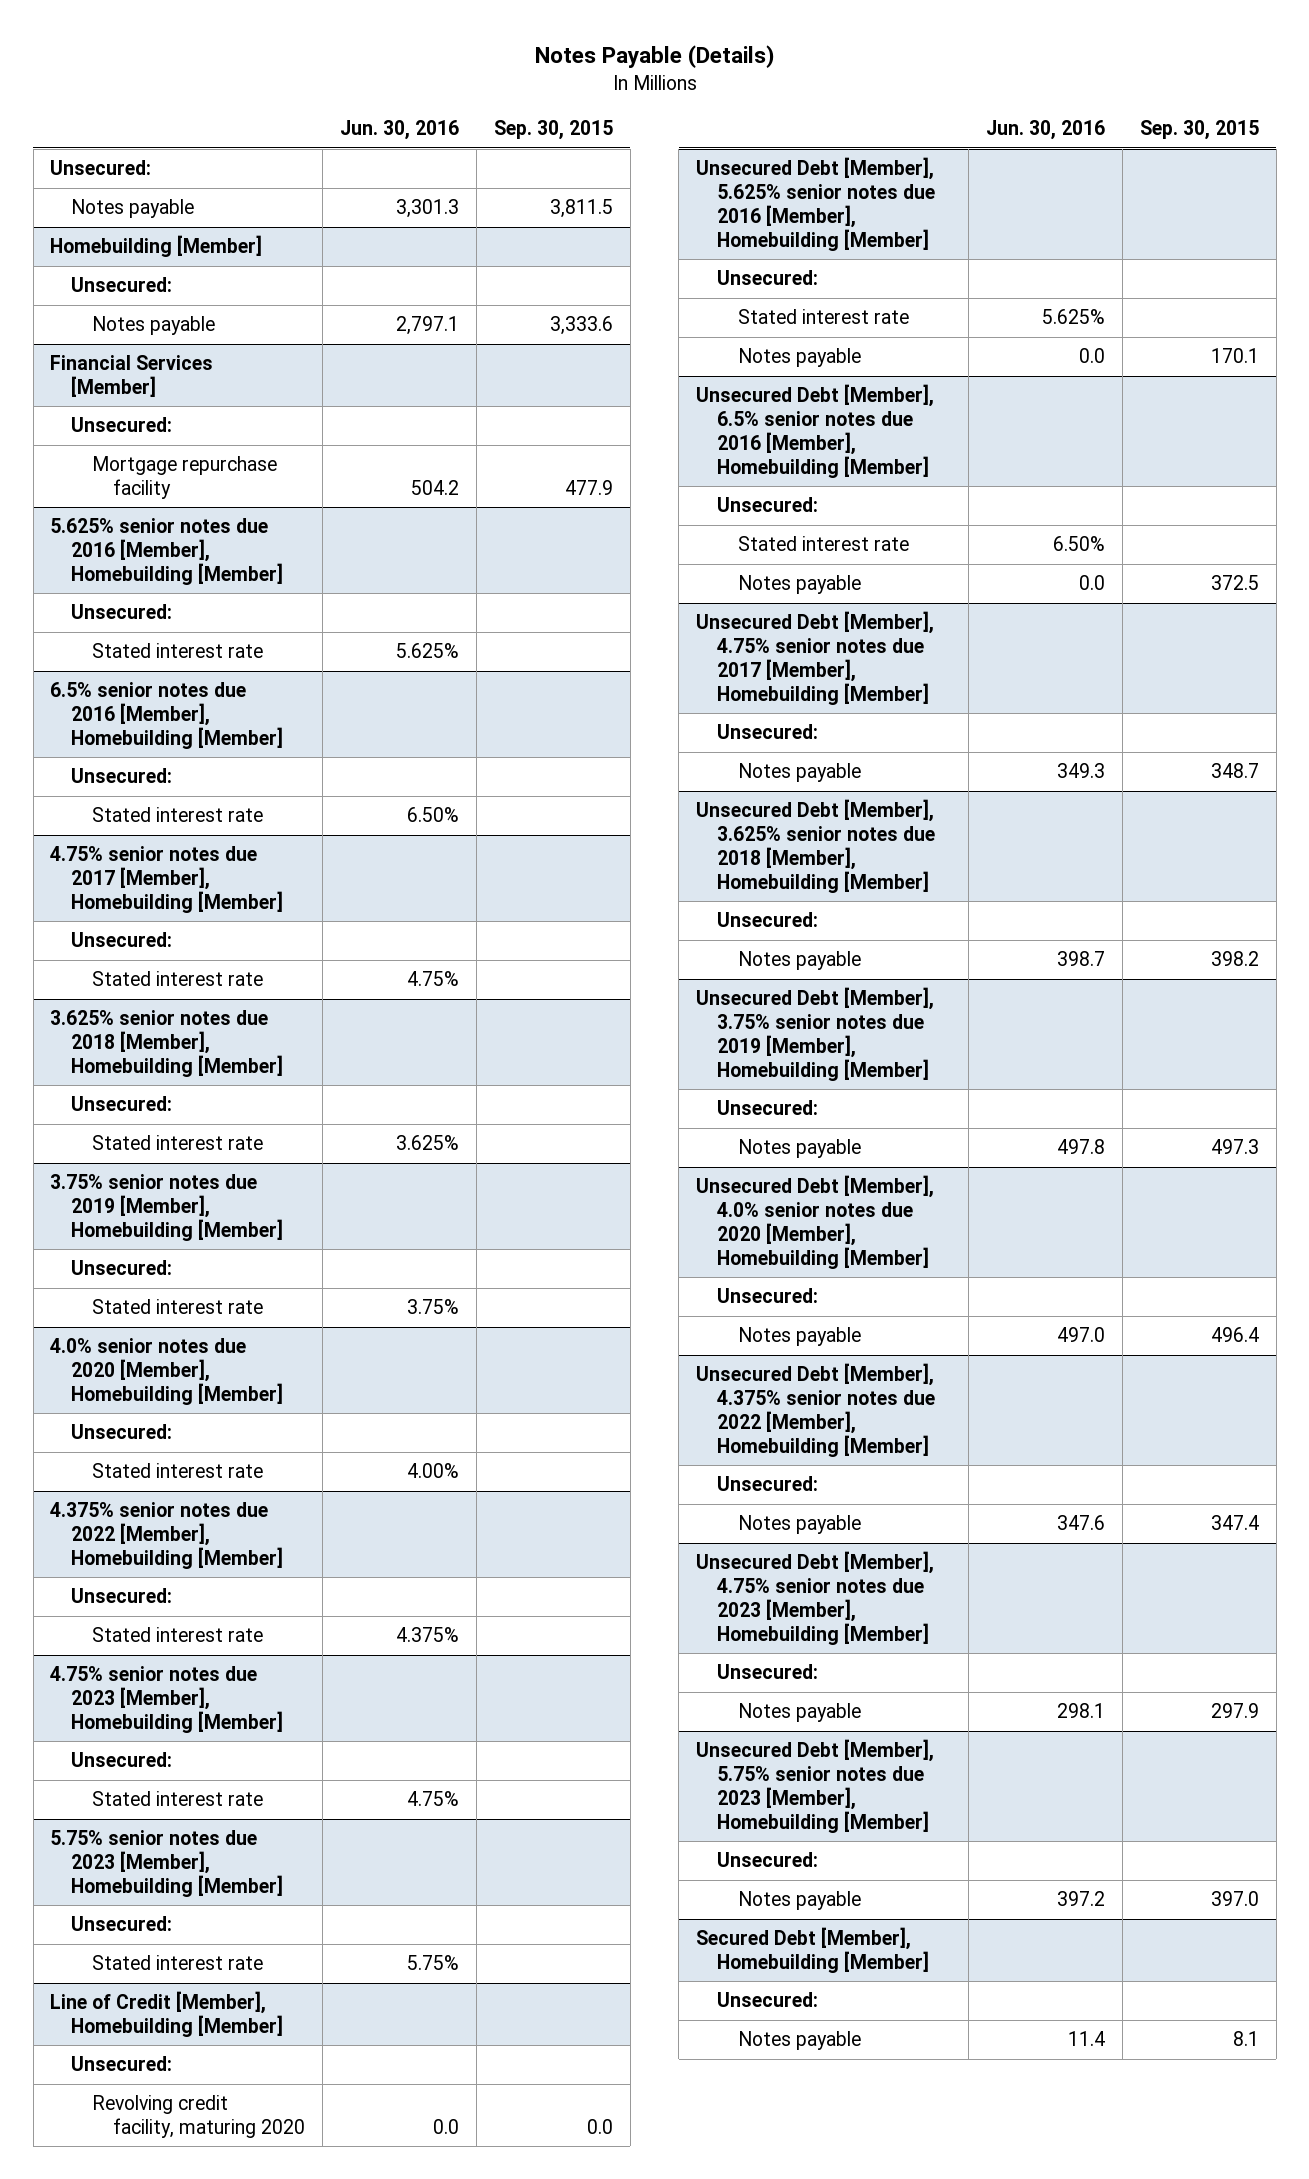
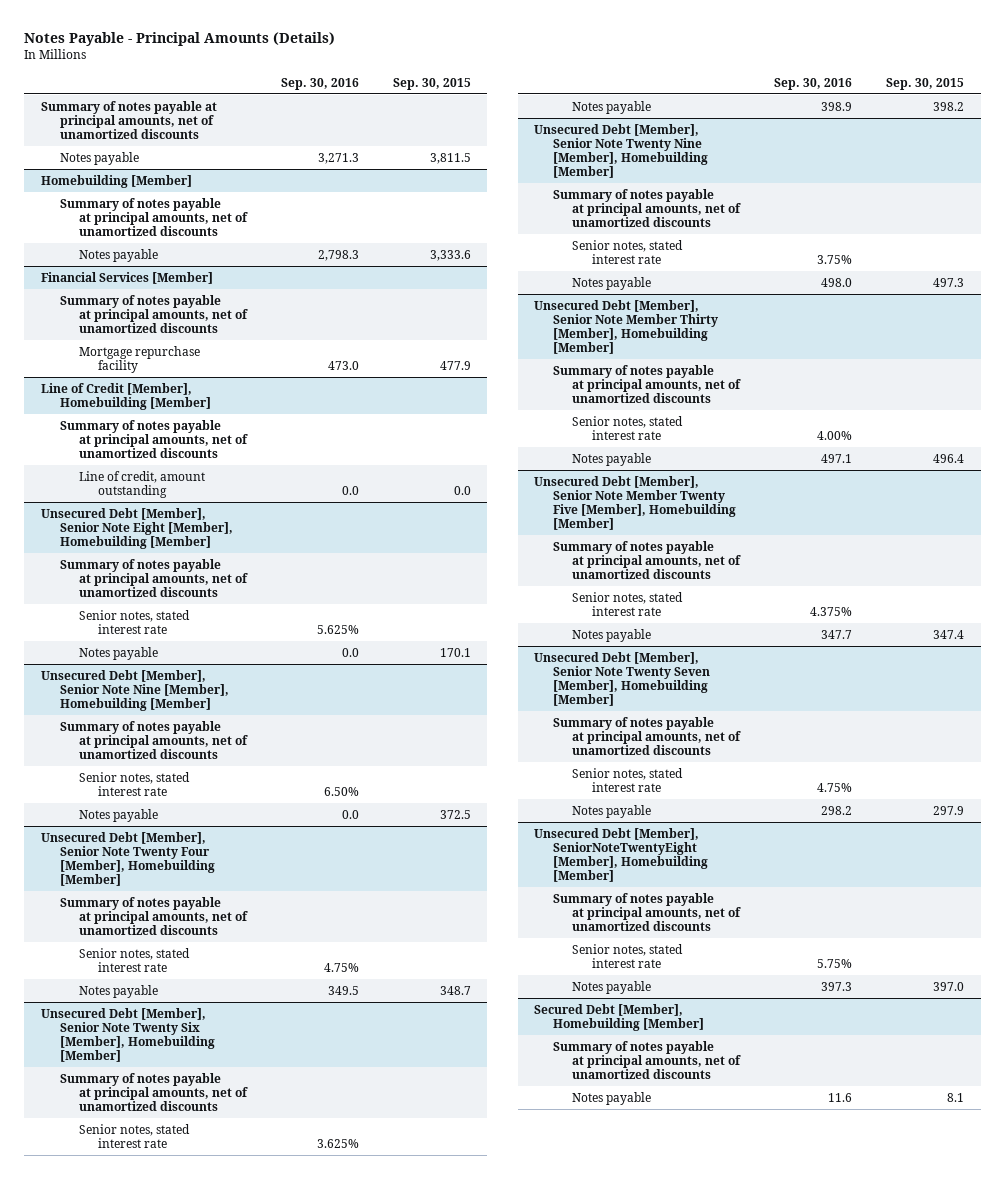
[534,45,774,69] Notes Payable (Details) -> [24,31,336,46] Notes Payable - Principal Amounts (Details)
[339,120,459,141] Jun. 30, 2016 -> none
none -> [280,77,359,90] Sep. 30, 2016
[50,160,152,176] Unsecured: -> none
none -> [41,100,218,139] Summary of notes payable at principal amounts, net of unamortized discounts
[71,277,173,293] Unsecured: -> none
none -> [60,197,249,236] Summary of notes payable at principal amounts, net of unamortized discounts
[71,417,173,433] Unsecured: -> none
none -> [60,294,249,333] Summary of notes payable at principal amounts, net of unamortized discounts
[50,518,284,585] 5.625% senior notes due 2016 [Member], Homebuilding [Member] -> none
[71,604,173,620] Unsecured: -> none
[92,643,264,659] Stated interest rate -> none
[50,682,284,749] 6.5% senior notes due 2016 [Member], Homebuilding [Member] -> none
[71,768,173,784] Unsecured: -> none
[92,807,264,823] Stated interest rate -> none
[50,846,284,913] 4.75% senior notes due 2017 [Member], Homebuilding [Member] -> none
[71,932,173,948] Unsecured: -> none
[92,971,264,987] Stated interest rate -> none
[50,1010,284,1077] 3.625% senior notes due 2018 [Member], Homebuilding [Member] -> none
[71,1096,173,1112] Unsecured: -> none
[92,1135,264,1151] Stated interest rate -> none
[50,1174,284,1241] 3.75% senior notes due 2019 [Member], Homebuilding [Member] -> none
[71,1260,173,1276] Unsecured: -> none
[92,1299,264,1315] Stated interest rate -> none
[50,1338,284,1405] 4.0% senior notes due 2020 [Member], Homebuilding [Member] -> none
[71,1424,173,1440] Unsecured: -> none
[92,1463,264,1479] Stated interest rate -> none
[50,1502,284,1569] 4.375% senior notes due 2022 [Member], Homebuilding [Member] -> none
[71,1588,173,1604] Unsecured: -> none
[92,1627,264,1643] Stated interest rate -> none
[50,1666,284,1733] 4.75% senior notes due 2023 [Member], Homebuilding [Member] -> none
[71,1752,173,1768] Unsecured: -> none
[92,1791,264,1807] Stated interest rate -> none
[50,1830,284,1897] 5.75% senior notes due 2023 [Member], Homebuilding [Member] -> none
[71,1916,173,1932] Unsecured: -> none
[92,1955,264,1971] Stated interest rate -> none
[71,2056,173,2072] Unsecured: -> none
[717,270,819,286] Unsecured: -> none
none -> [60,419,249,458] Summary of notes payable at principal amounts, net of unamortized discounts
[92,2095,306,2139] Revolving credit facility, maturing 2020 -> [79,470,206,498] Line of credit, amount outstanding
[696,157,936,251] Unsecured Debt [Member], 5.625% senior notes due 2016 [Member], Homebuilding [Member] -> [41,507,234,549] Unsecured Debt [Member], Senior Note Eight [Member], Homebuilding [Member]
none -> [60,558,249,597] Summary of notes payable at principal amounts, net of unamortized discounts
[738,309,910,325] Stated interest rate -> [79,609,191,634] Senior notes, stated interest rate
[717,497,819,513] Unsecured: -> none
[696,384,935,478] Unsecured Debt [Member], 6.5% senior notes due 2016 [Member], Homebuilding [Member] -> [41,669,230,711] Unsecured Debt [Member], Senior Note Nine [Member], Homebuilding [Member]
none -> [60,720,249,759] Summary of notes payable at principal amounts, net of unamortized discounts
[738,536,910,552] Stated interest rate -> [79,771,191,796] Senior notes, stated interest rate
[717,724,819,740] Unsecured: -> none
[696,611,935,705] Unsecured Debt [Member], 4.75% senior notes due 2017 [Member], Homebuilding [Member] -> [41,831,216,886] Unsecured Debt [Member], Senior Note Twenty Four [Member], Homebuilding [Member]
none -> [60,896,249,935] Summary of notes payable at principal amounts, net of unamortized discounts
none -> [79,947,191,972] Senior notes, stated interest rate
[717,912,819,928] Unsecured: -> none
[696,799,936,893] Unsecured Debt [Member], 3.625% senior notes due 2018 [Member], Homebuilding [Member] -> [41,1007,216,1062] Unsecured Debt [Member], Senior Note Twenty Six [Member], Homebuilding [Member]
none -> [60,1072,249,1111] Summary of notes payable at principal amounts, net of unamortized discounts
none -> [79,1123,191,1148] Senior notes, stated interest rate
[717,1100,819,1116] Unsecured: -> none
[696,987,935,1081] Unsecured Debt [Member], 3.75% senior notes due 2019 [Member], Homebuilding [Member] -> [534,123,709,178] Unsecured Debt [Member], Senior Note Twenty Nine [Member], Homebuilding [Member]
none -> [553,188,742,227] Summary of notes payable at principal amounts, net of unamortized discounts
none -> [572,239,684,264] Senior notes, stated interest rate
[717,1288,819,1304] Unsecured: -> none
[696,1175,935,1269] Unsecured Debt [Member], 4.0% senior notes due 2020 [Member], Homebuilding [Member] -> [534,299,719,354] Unsecured Debt [Member], Senior Note Member Thirty [Member], Homebuilding [Member]
none -> [553,364,742,403] Summary of notes payable at principal amounts, net of unamortized discounts
none -> [572,415,684,440] Senior notes, stated interest rate
[717,1476,819,1492] Unsecured: -> none
[696,1363,936,1457] Unsecured Debt [Member], 4.375% senior notes due 2022 [Member], Homebuilding [Member] -> [534,475,737,530] Unsecured Debt [Member], Senior Note Member Twenty Five [Member], Homebuilding [Member]
none -> [553,540,742,579] Summary of notes payable at principal amounts, net of unamortized discounts
none -> [572,591,684,616] Senior notes, stated interest rate
[717,1664,819,1680] Unsecured: -> none
[696,1551,935,1645] Unsecured Debt [Member], 4.75% senior notes due 2023 [Member], Homebuilding [Member] -> [534,651,711,706] Unsecured Debt [Member], Senior Note Twenty Seven [Member], Homebuilding [Member]
none -> [553,716,742,755] Summary of notes payable at principal amounts, net of unamortized discounts
none -> [572,767,684,792] Senior notes, stated interest rate
[717,1852,819,1868] Unsecured: -> none
[696,1739,935,1833] Unsecured Debt [Member], 5.75% senior notes due 2023 [Member], Homebuilding [Member] -> [534,827,709,882] Unsecured Debt [Member], SeniorNoteTwentyEight [Member], Homebuilding [Member]
none -> [553,892,742,931] Summary of notes payable at principal amounts, net of unamortized discounts
none -> [572,943,684,968] Senior notes, stated interest rate
[717,1992,819,2008] Unsecured: -> none
none -> [553,1040,742,1079] Summary of notes payable at principal amounts, net of unamortized discounts

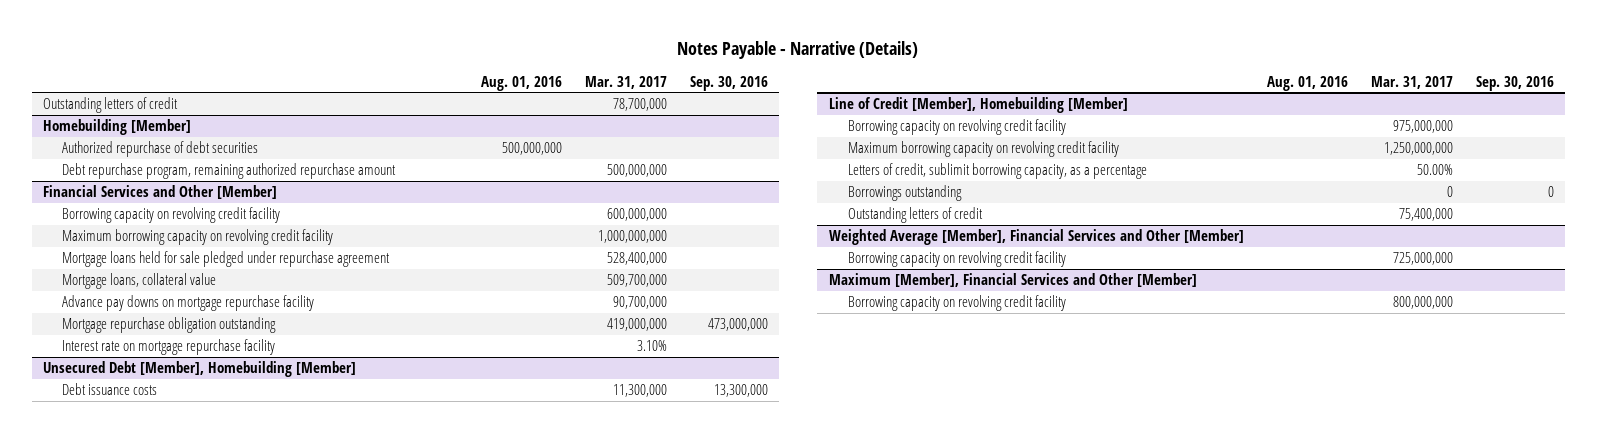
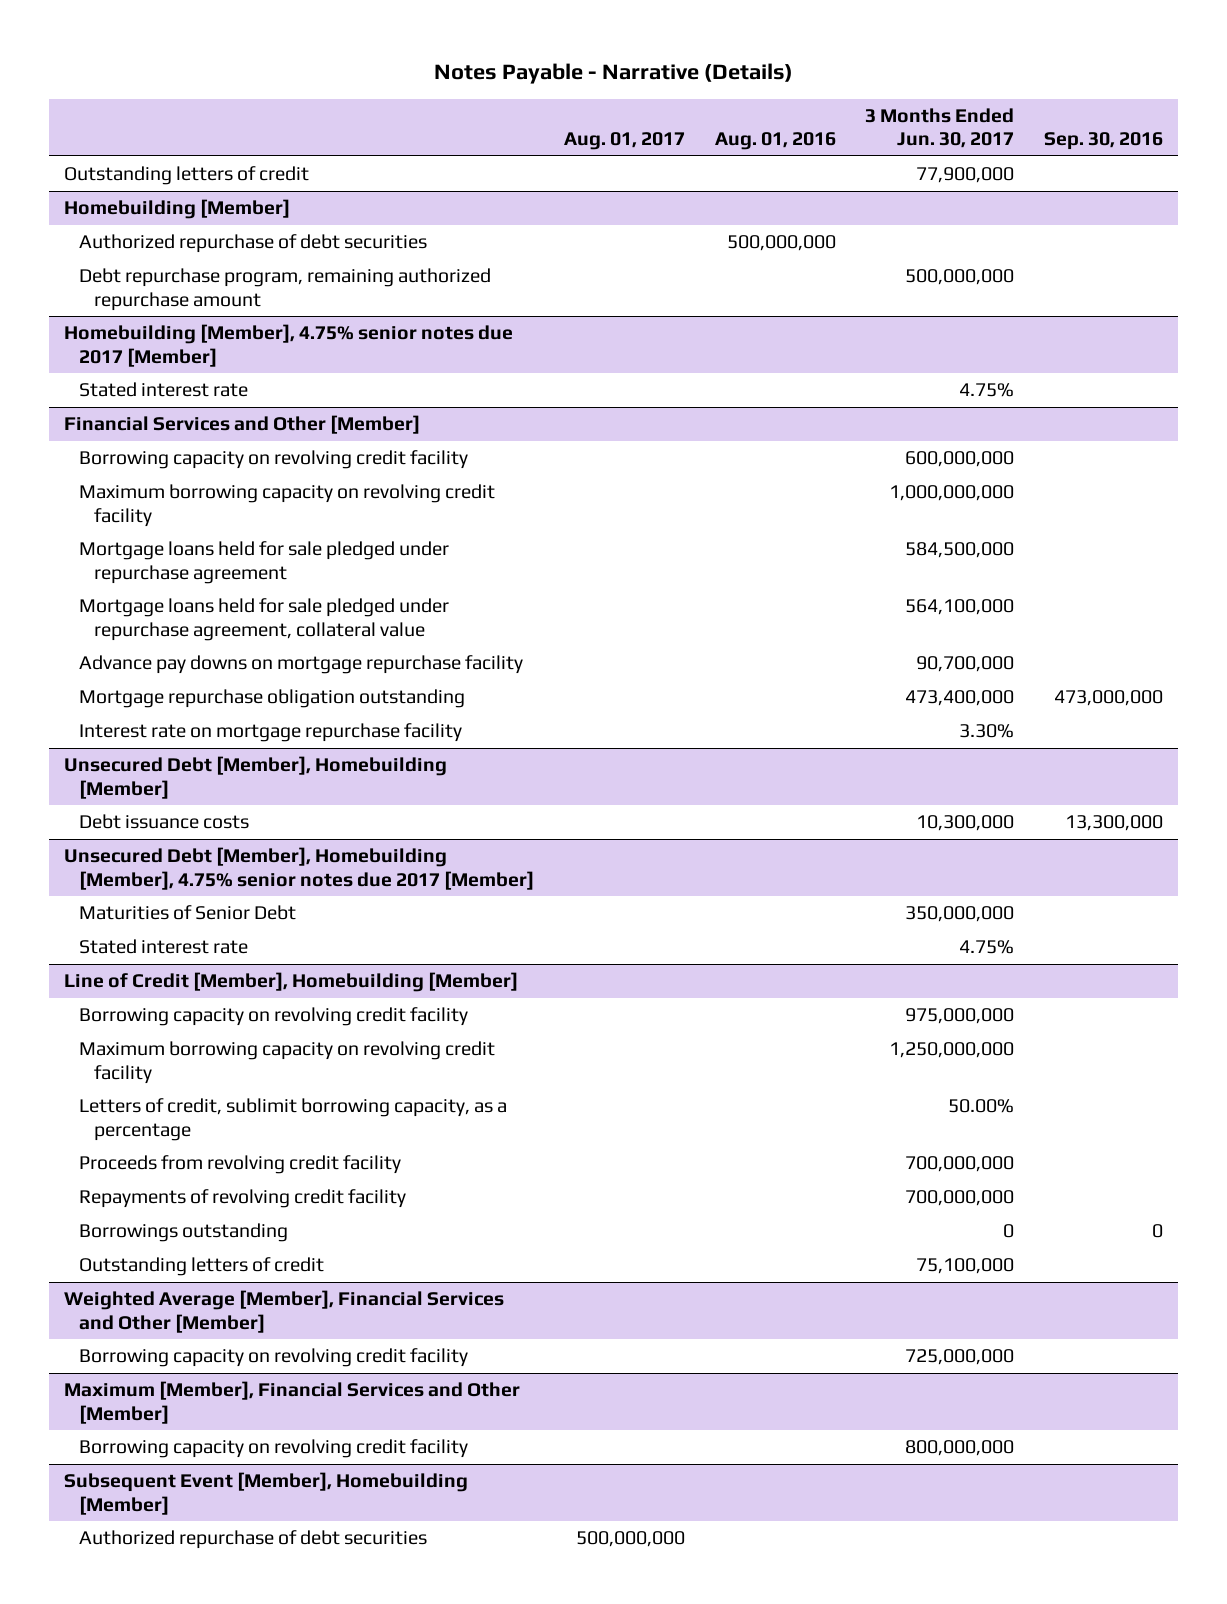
[584,75,667,89] Mar. 31, 2017 -> none
none -> [563,132,685,151] Aug. 01, 2017
none -> [865,107,1015,149] 3 Months Ended Jun. 30, 2017
none -> [64,324,514,367] Homebuilding [Member], 4.75% senior notes due 2017 [Member]
none -> [79,382,249,398] Stated interest rate
[62,273,217,290] Mortgage loans, collateral value -> [79,598,450,641] Mortgage loans held for sale pledged under repurchase agreement, collateral value
none -> [64,847,535,890] Unsecured Debt [Member], Homebuilding [Member], 4.75% senior notes due 2017 [Member]
none -> [79,905,297,921] Maturities of Senior Debt
none -> [79,939,249,955] Stated interest rate
none -> [79,1155,402,1175] Proceeds from revolving credit facility
none -> [79,1189,407,1209] Repayments of revolving credit facility
none -> [64,1472,469,1515] Subsequent Event [Member], Homebuilding [Member]
none -> [79,1530,428,1550] Authorized repurchase of debt securities

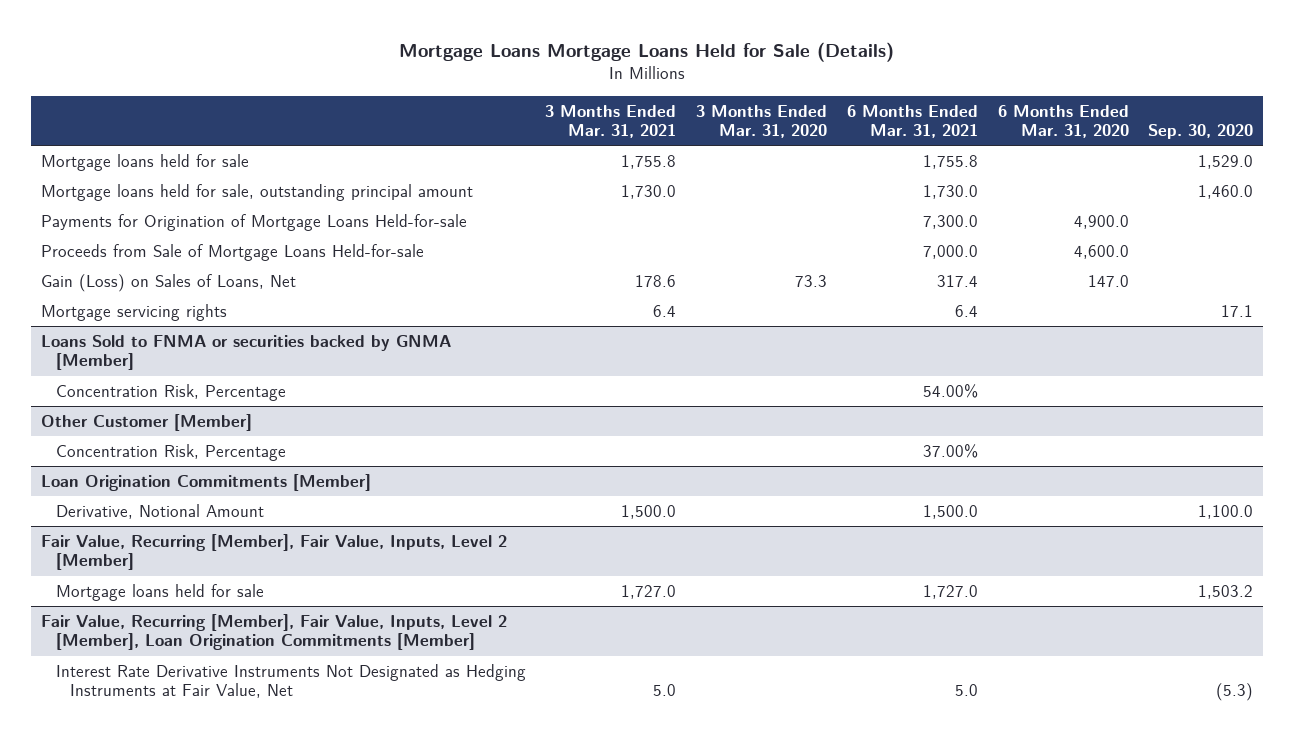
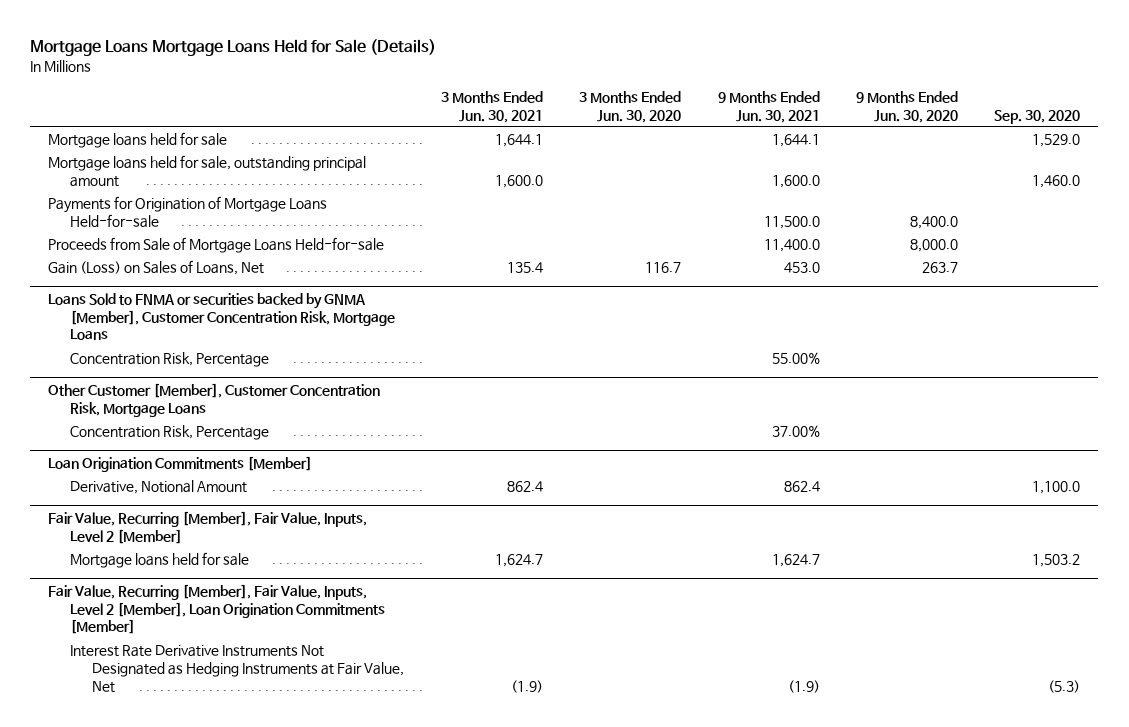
[545,104,677,139] 3 Months Ended Mar. 31, 2021 -> none
[696,104,828,139] 3 Months Ended Mar. 31, 2020 -> none
[846,104,978,139] 6 Months Ended Mar. 31, 2021 -> none
[997,104,1129,139] 6 Months Ended Mar. 31, 2020 -> none
none -> [440,90,543,123] 3 Months Ended Jun. 30, 2021
none -> [579,90,682,123] 3 Months Ended Jun. 30, 2020
none -> [717,90,820,123] 9 Months Ended Jun. 30, 2021
none -> [855,90,958,123] 9 Months Ended Jun. 30, 2020
[41,303,228,321] Mortgage servicing rights -> none
[41,334,452,371] Loans Sold to FNMA or securities backed by GNMA [Member] -> [48,292,396,341] Loans Sold to FNMA or securities backed by GNMA [Member], Customer Concentration Risk, Mortgage Loans
[41,413,253,431] Other Customer [Member] -> [48,382,381,417] Other Customer [Member], Customer Concentration Risk, Mortgage Loans

